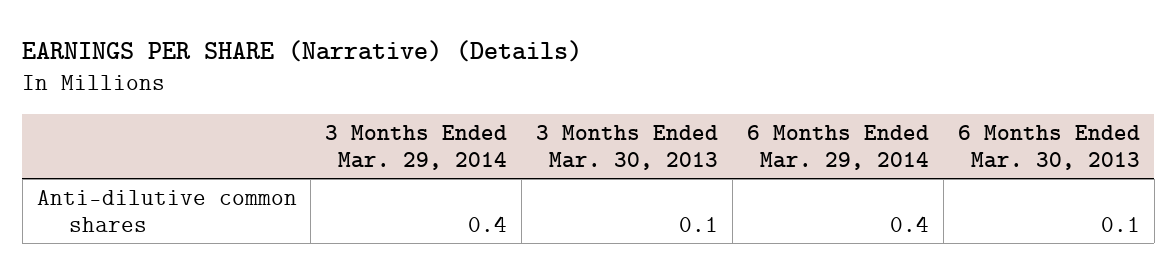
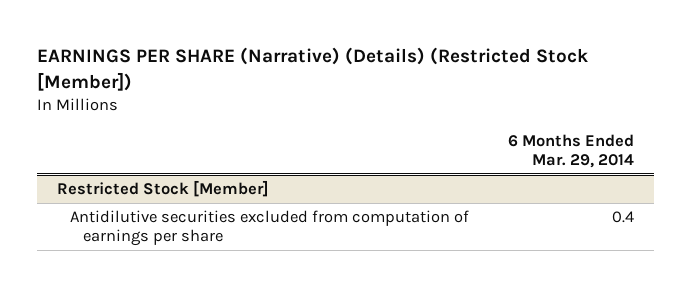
[22,39,583,62] EARNINGS PER SHARE (Narrative) (Details) -> [36,47,588,92] EARNINGS PER SHARE (Narrative) (Details) (Restricted Stock [Member])
[325,124,508,170] 3 Months Ended Mar. 29, 2014 -> none
[536,124,719,170] 3 Months Ended Mar. 30, 2013 -> none
[957,124,1140,170] 6 Months Ended Mar. 30, 2013 -> none
none -> [56,180,269,198] Restricted Stock [Member]
[36,189,297,232] Anti-dilutive common shares -> [69,210,469,247] Antidilutive securities excluded from computation of earnings per share

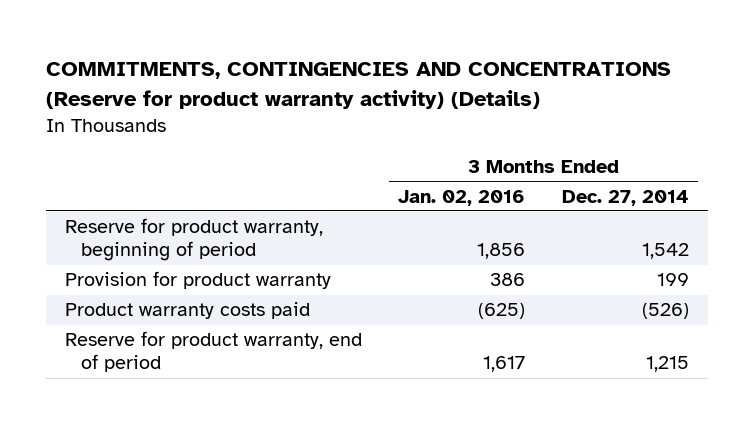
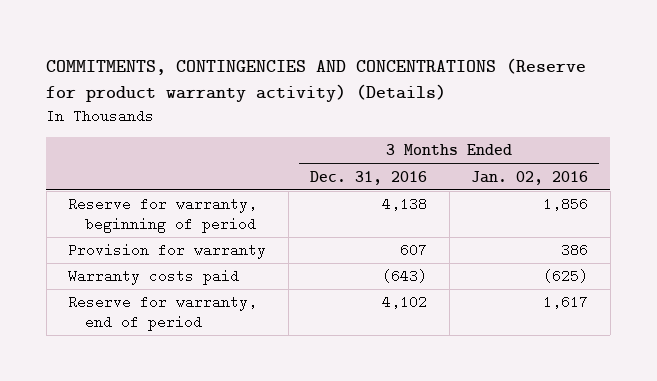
[562,189,690,206] Dec. 27, 2014 -> none
none -> [310,170,428,185] Dec. 31, 2016
[64,218,323,262] Reserve for product warranty, beginning of period -> [68,197,258,233] Reserve for warranty, beginning of period
[64,271,331,290] Provision for product warranty -> [68,243,267,260] Provision for warranty
[64,302,310,320] Product warranty costs paid -> [68,269,240,286] Warranty costs paid
[64,331,362,373] Reserve for product warranty, end of period -> [68,295,258,331] Reserve for warranty, end of period

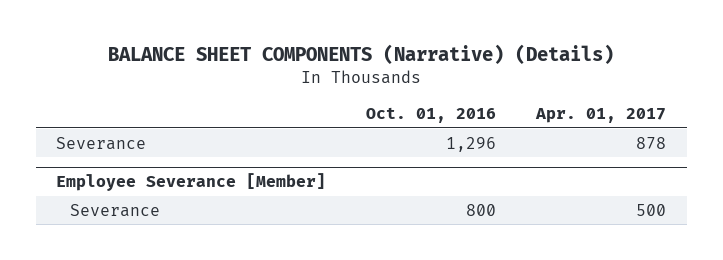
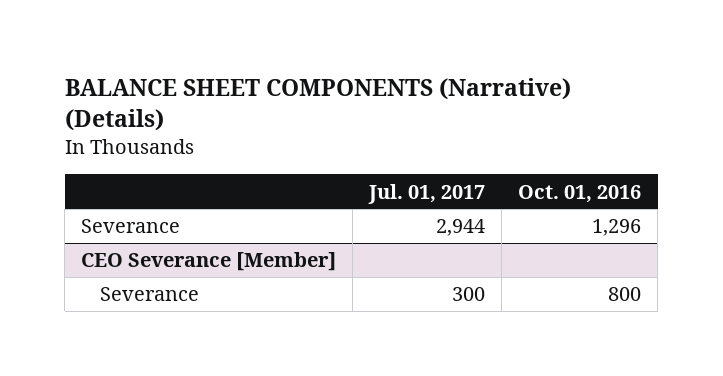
[535,108,667,124] Apr. 01, 2017 -> none
none -> [368,183,486,204] Jul. 01, 2017
[56,173,327,192] Employee Severance [Member] -> [81,252,337,272] CEO Severance [Member]

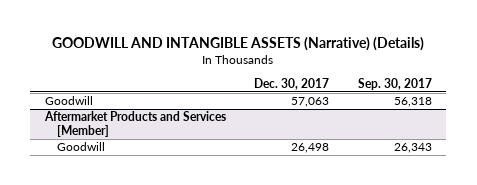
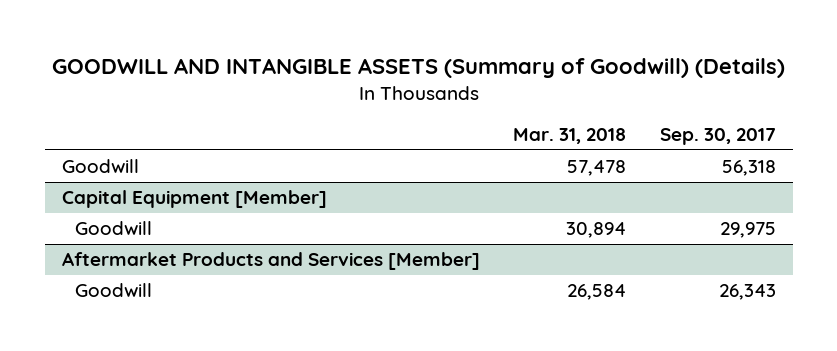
[52,37,425,52] GOODWILL AND INTANGIBLE ASSETS (Narrative) (Details) -> [51,58,785,79] GOODWILL AND INTANGIBLE ASSETS (Summary of Goodwill) (Details)
[254,77,330,90] Dec. 30, 2017 -> none
none -> [513,128,627,145] Mar. 31, 2018
none -> [61,190,327,209] Capital Equipment [Member]
none -> [75,221,153,236] Goodwill

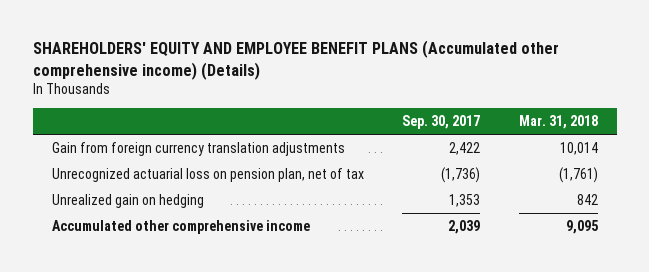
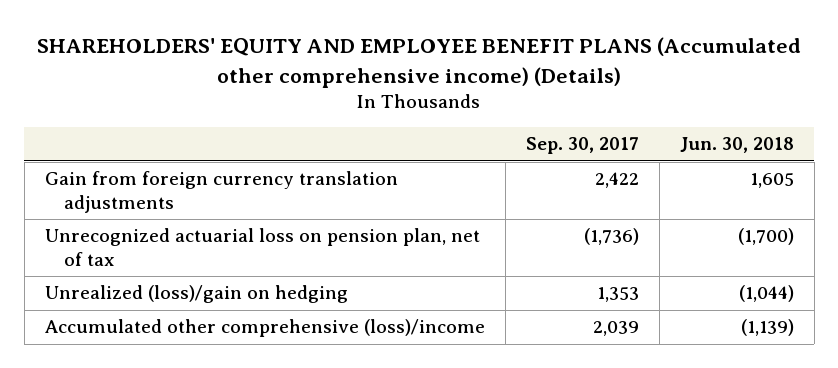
[518,114,598,129] Mar. 31, 2018 -> none
none -> [679,137,794,154] Jun. 30, 2018
[51,194,204,209] Unrealized gain on hedging -> [44,285,348,304] Unrealized (loss)/gain on hedging
[51,220,310,235] Accumulated other comprehensive income -> [44,319,485,338] Accumulated other comprehensive (loss)/income

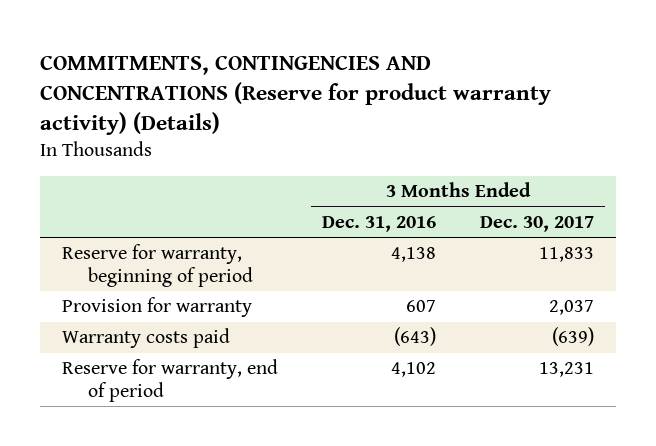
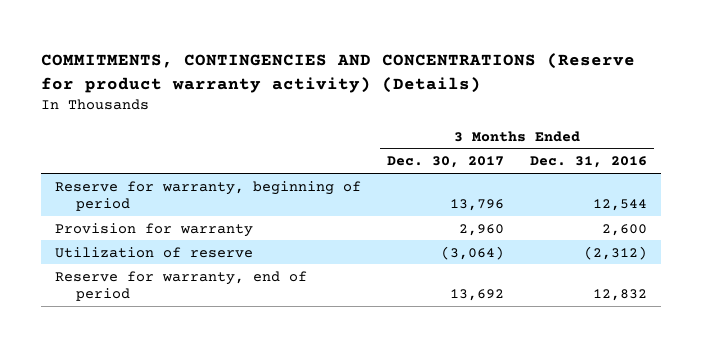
[61,328,230,349] Warranty costs paid -> none
[391,247,437,263] 4,138 -> [593,199,648,212] 12,544
[539,247,595,263] 11,833 -> [450,199,505,212] 13,796
[406,300,437,313] 607 -> [602,223,648,236] 2,600
[549,300,595,316] 2,037 -> [459,223,505,236] 2,960
none -> [54,246,253,258] Utilization of reserve
[391,362,437,378] 4,102 -> [593,289,648,302] 12,832
[539,362,595,378] 13,231 -> [450,289,505,302] 13,692

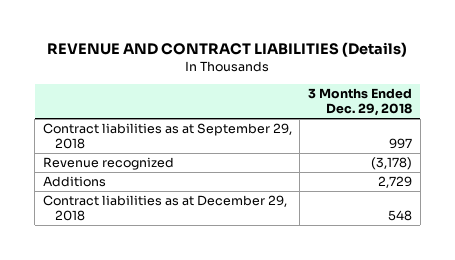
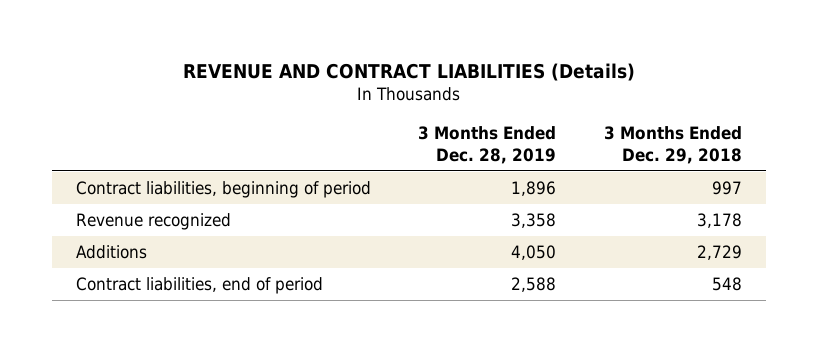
none -> [418,126,557,164] 3 Months Ended Dec. 28, 2019
[42,123,292,150] Contract liabilities as at September 29, 2018 -> [75,180,371,198] Contract liabilities, beginning of period
[371,157,413,171] (3,178) -> [696,212,742,228] 3,178
[42,195,287,222] Contract liabilities as at December 29, 2018 -> [75,276,323,294] Contract liabilities, end of period

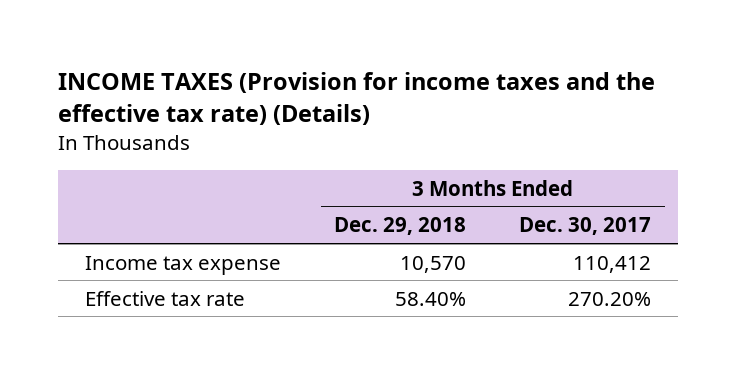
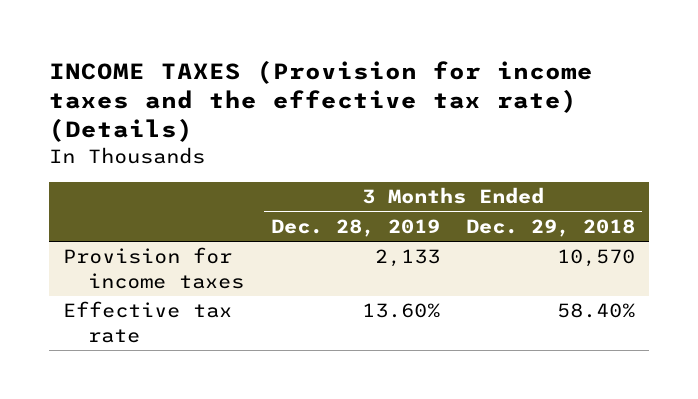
[519,217,652,236] Dec. 30, 2017 -> none
none -> [270,218,440,237] Dec. 28, 2019
[84,255,281,275] Income tax expense -> [62,247,245,289] Provision for income taxes

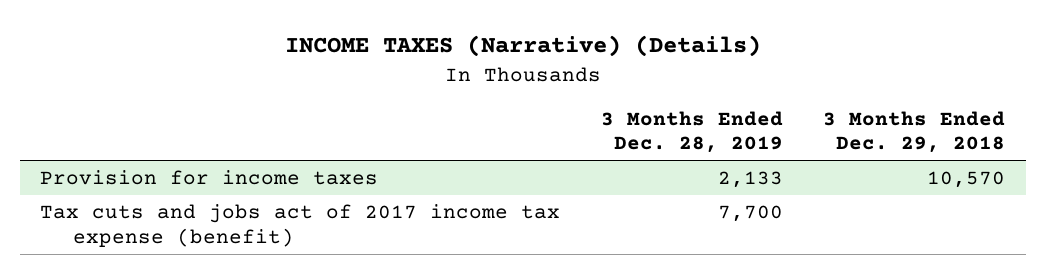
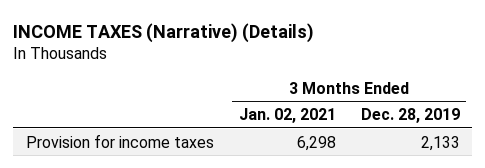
[823,110,1006,154] 3 Months Ended Dec. 29, 2018 -> none
none -> [238,108,336,124] Jan. 02, 2021
[40,204,561,247] Tax cuts and jobs act of 2017 income tax expense (benefit) -> none

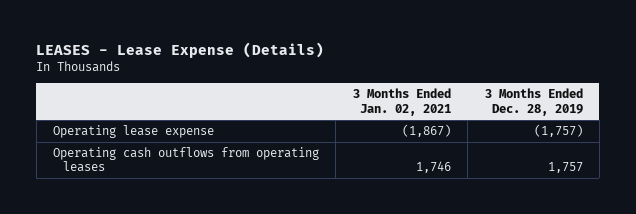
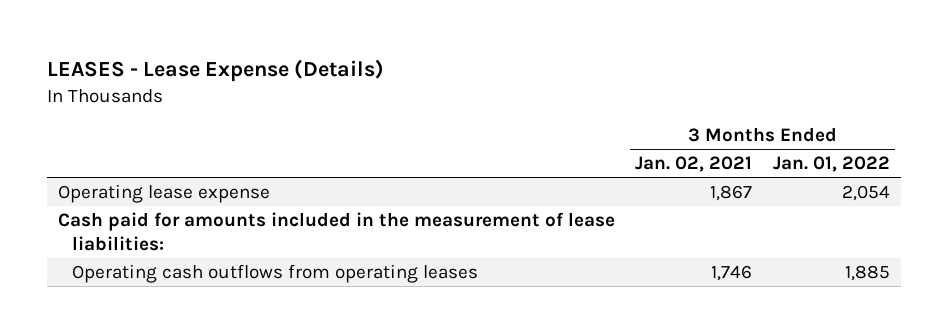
[484,88,583,116] 3 Months Ended Dec. 28, 2019 -> none
none -> [773,156,891,173] Jan. 01, 2022
[401,124,451,138] (1,867) -> [710,185,753,202] 1,867
none -> [57,212,615,251] Cash paid for amounts included in the measurement of lease liabilities:

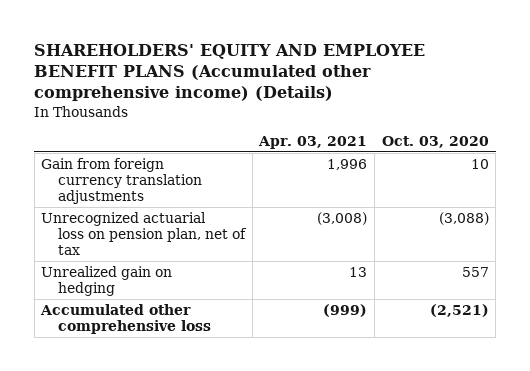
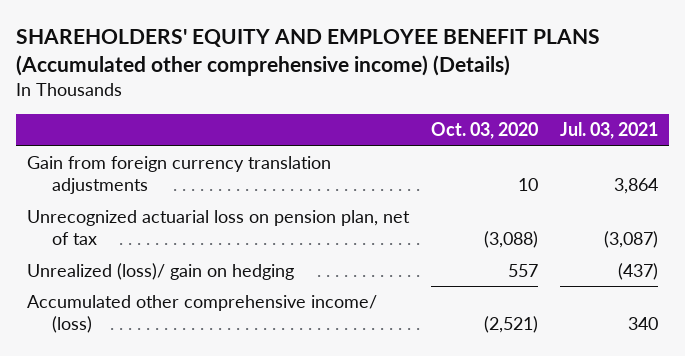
[258,136,368,150] Apr. 03, 2021 -> none
none -> [559,122,658,140] Jul. 03, 2021
[41,265,173,297] Unrealized gain on hedging -> [26,263,294,281] Unrealized (loss)/ gain on hedging
[40,303,212,335] Accumulated other comprehensive loss -> [26,295,377,334] Accumulated other comprehensive income/ (loss)

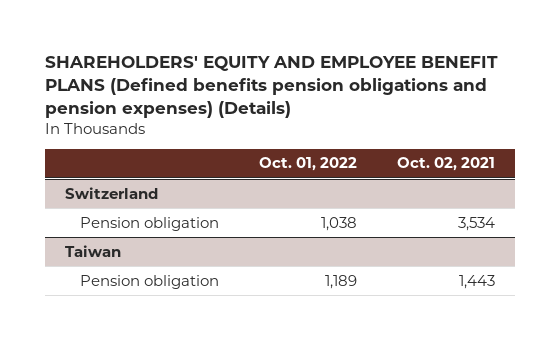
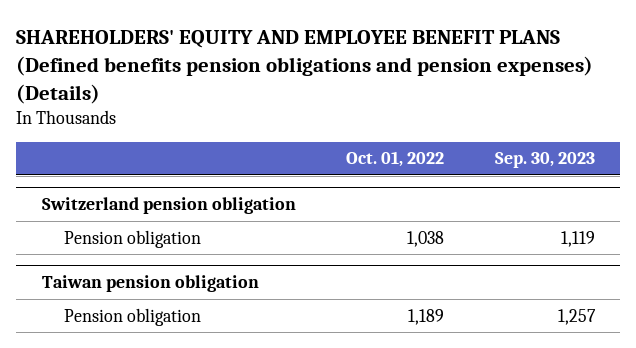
[396,157,495,172] Oct. 02, 2021 -> none
none -> [494,152,595,169] Sep. 30, 2023
[65,186,159,199] Switzerland -> [41,197,296,215] Switzerland pension obligation
[65,244,122,257] Taiwan -> [41,275,259,293] Taiwan pension obligation

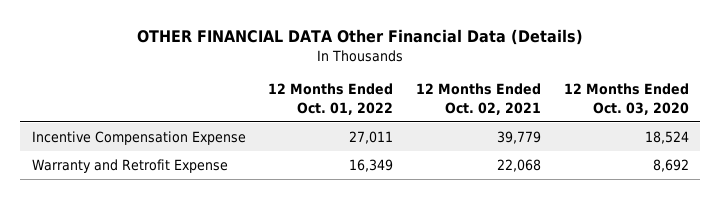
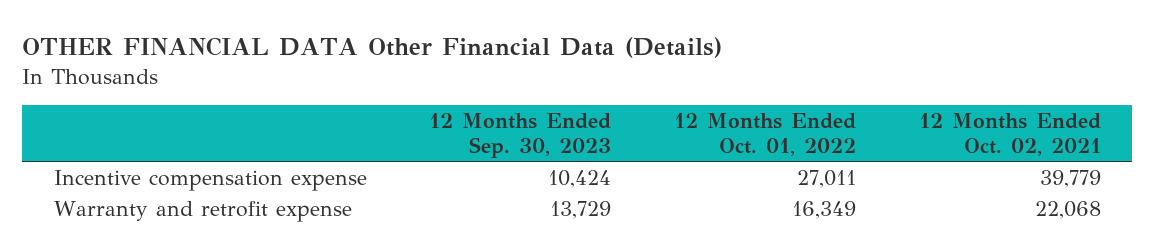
[563,83,689,115] 12 Months Ended Oct. 03, 2020 -> none
none -> [429,113,612,159] 12 Months Ended Sep. 30, 2023
[31,131,246,146] Incentive Compensation Expense -> [53,169,367,191] Incentive compensation expense
[31,159,228,174] Warranty and Retrofit Expense -> [53,200,352,222] Warranty and retrofit expense

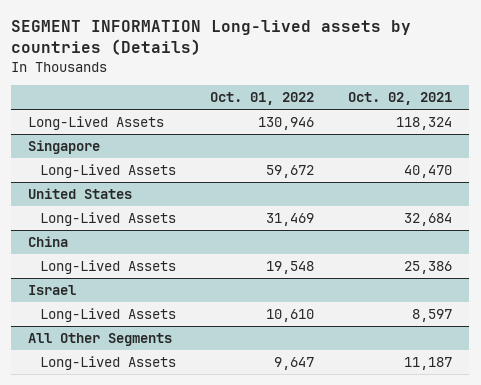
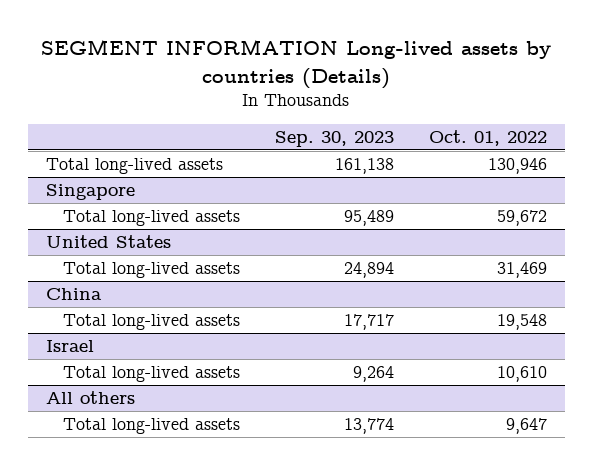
[348,92,453,106] Oct. 02, 2021 -> none
none -> [275,130,395,147] Sep. 30, 2023
[28,115,165,130] Long-Lived Assets -> [45,157,223,174] Total long-lived assets
[40,163,177,178] Long-Lived Assets -> [63,209,241,226] Total long-lived assets
[40,211,177,226] Long-Lived Assets -> [63,261,241,278] Total long-lived assets
[40,259,177,274] Long-Lived Assets -> [63,313,241,330] Total long-lived assets
[40,307,177,322] Long-Lived Assets -> [63,365,241,382] Total long-lived assets
[28,332,173,346] All Other Segments -> [45,390,135,404] All others
[40,355,177,370] Long-Lived Assets -> [63,417,241,434] Total long-lived assets

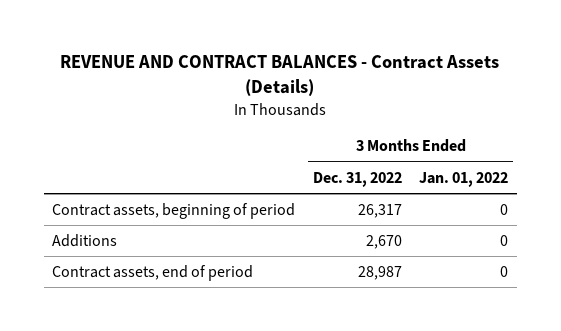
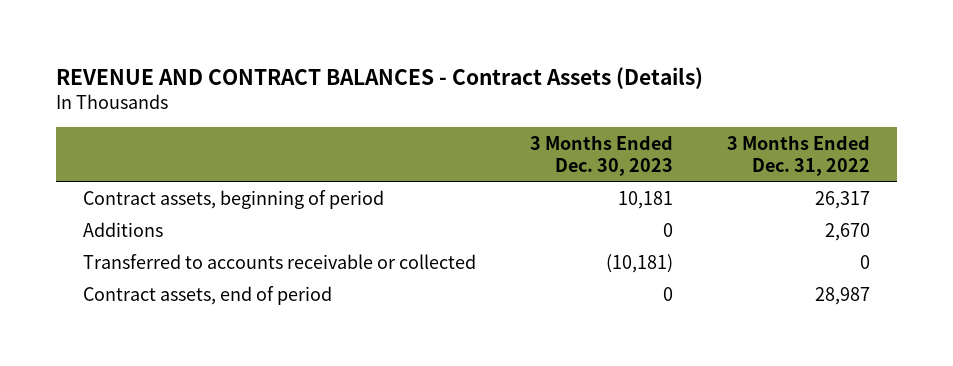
[419,171,509,187] Jan. 01, 2022 -> none
none -> [530,134,674,177] 3 Months Ended Dec. 30, 2023
none -> [83,253,477,269] Transferred to accounts receivable or collected

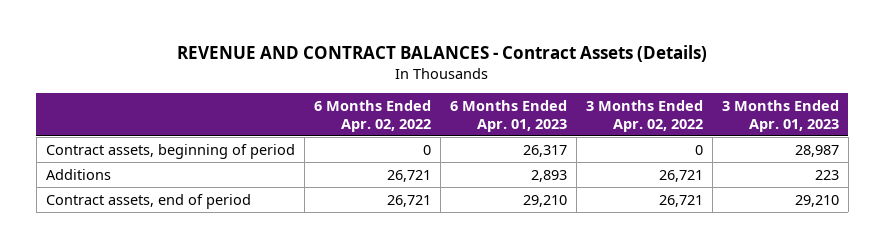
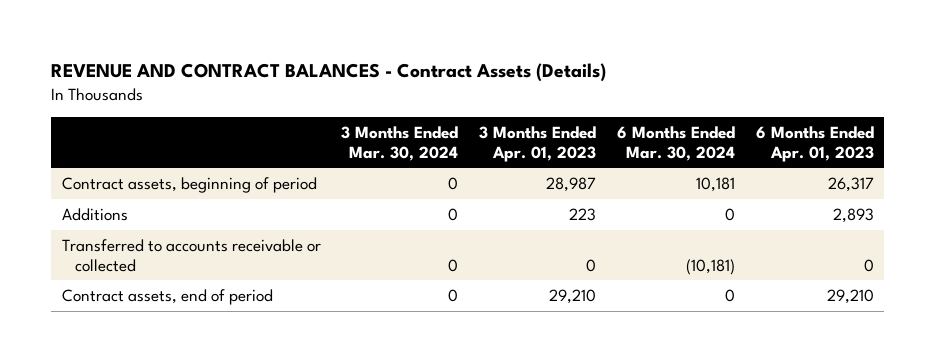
[313,100,431,132] 6 Months Ended Apr. 02, 2022 -> none
[585,100,703,132] 3 Months Ended Apr. 02, 2022 -> none
none -> [341,126,459,161] 3 Months Ended Mar. 30, 2024
none -> [617,126,736,161] 6 Months Ended Mar. 30, 2024
none -> [61,238,321,272] Transferred to accounts receivable or collected

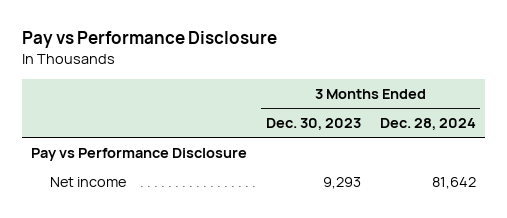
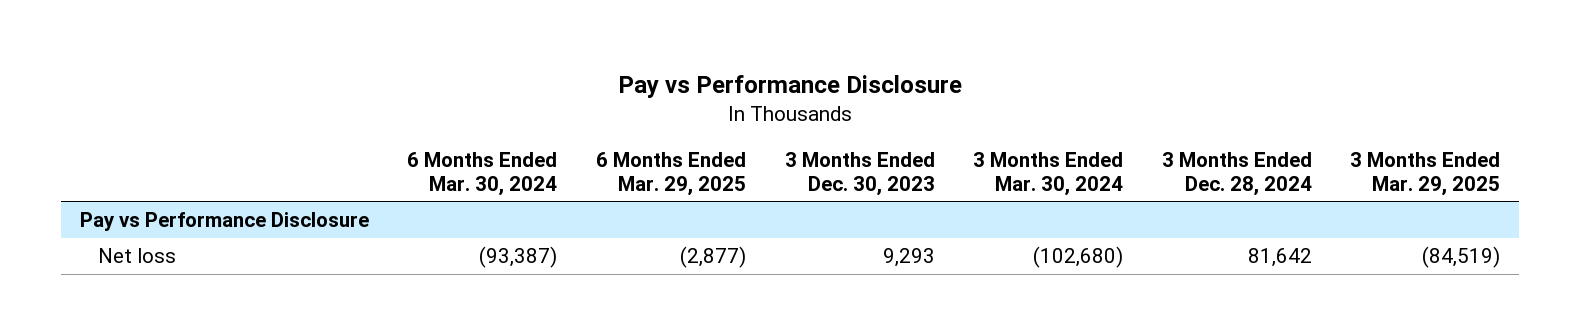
none -> [407,151,558,196] 6 Months Ended Mar. 30, 2024
none -> [595,151,746,196] 6 Months Ended Mar. 29, 2025
none -> [973,151,1124,196] 3 Months Ended Mar. 30, 2024
none -> [1350,151,1501,196] 3 Months Ended Mar. 29, 2025
[50,176,127,187] Net income -> [98,248,177,264] Net loss

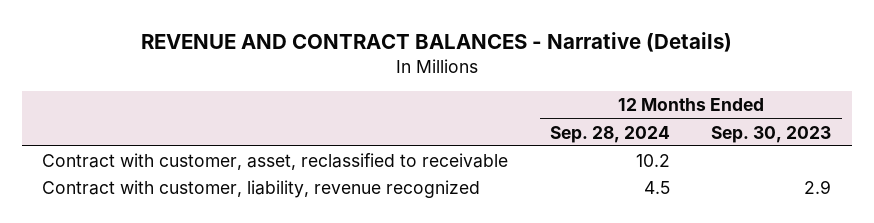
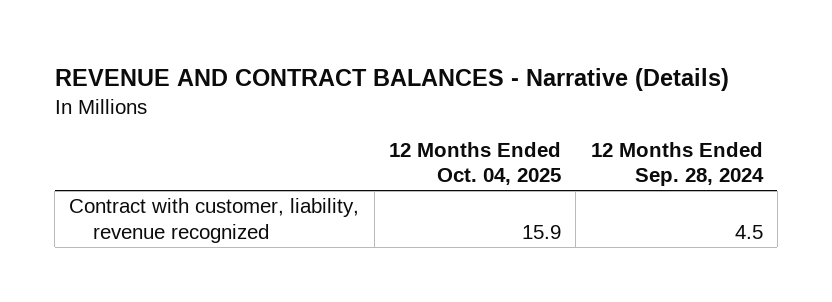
[711,125,832,143] Sep. 30, 2023 -> none
none -> [388,141,561,185] 12 Months Ended Oct. 04, 2025
[42,153,509,171] Contract with customer, asset, reclassified to receivable -> none

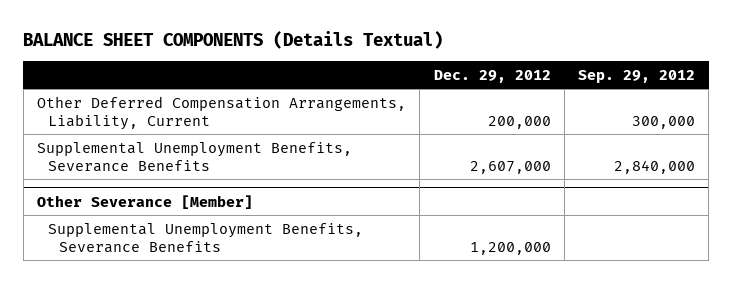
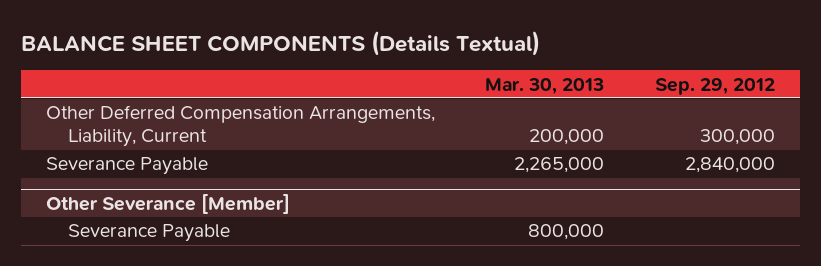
[433,69,551,83] Dec. 29, 2012 -> none
none -> [485,77,605,94] Mar. 30, 2013
[37,141,353,172] Supplemental Unemployment Benefits, Severance Benefits -> [45,157,208,176] Severance Payable
[47,222,363,253] Supplemental Unemployment Benefits, Severance Benefits -> [67,224,230,243] Severance Payable

